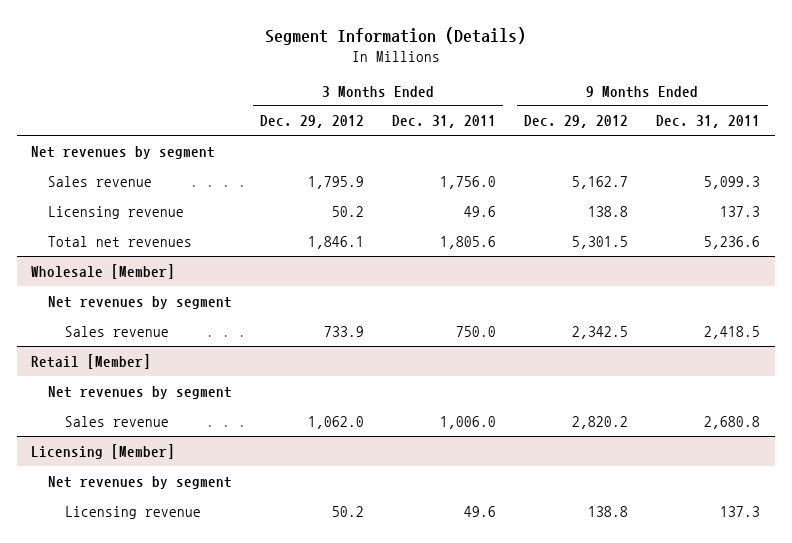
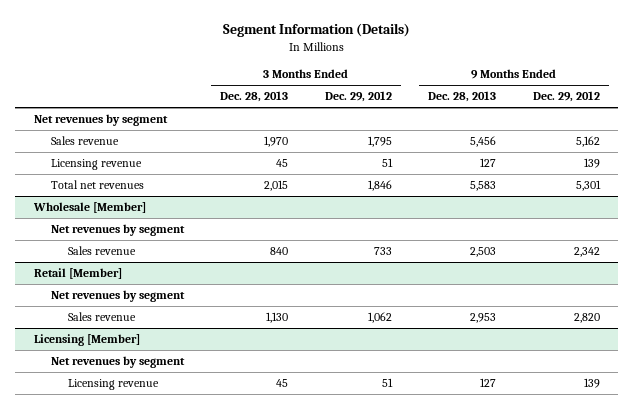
[392,115,497,129] Dec. 31, 2011 -> none
[656,115,761,129] Dec. 31, 2011 -> none
none -> [220,91,289,103] Dec. 28, 2013
none -> [428,91,497,103] Dec. 28, 2013
[308,175,365,189] 1,795.9 -> [367,136,392,148] 1,795
[572,175,629,189] 5,162.7 -> [575,136,600,148] 5,162
[332,205,365,217] 50.2 -> [381,158,393,168] 51
[588,205,629,217] 138.8 -> [583,158,600,169] 139
[308,235,365,249] 1,846.1 -> [367,180,392,192] 1,846
[572,235,629,249] 5,301.5 -> [575,180,601,192] 5,301
[324,325,365,337] 733.9 -> [373,247,392,256] 733
[572,325,629,339] 2,342.5 -> [573,247,600,258] 2,342
[308,415,365,429] 1,062.0 -> [367,312,392,324] 1,062
[572,415,629,429] 2,820.2 -> [573,313,600,324] 2,820
[332,505,365,517] 50.2 -> [381,378,393,388] 51
[588,505,629,517] 138.8 -> [583,378,600,389] 139

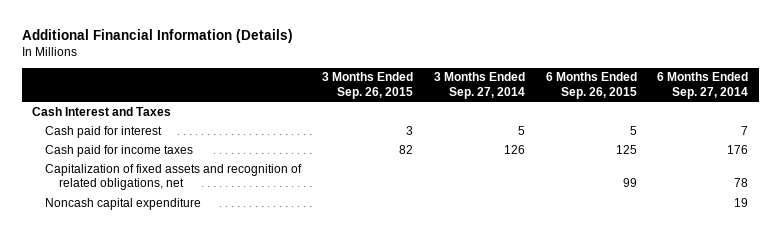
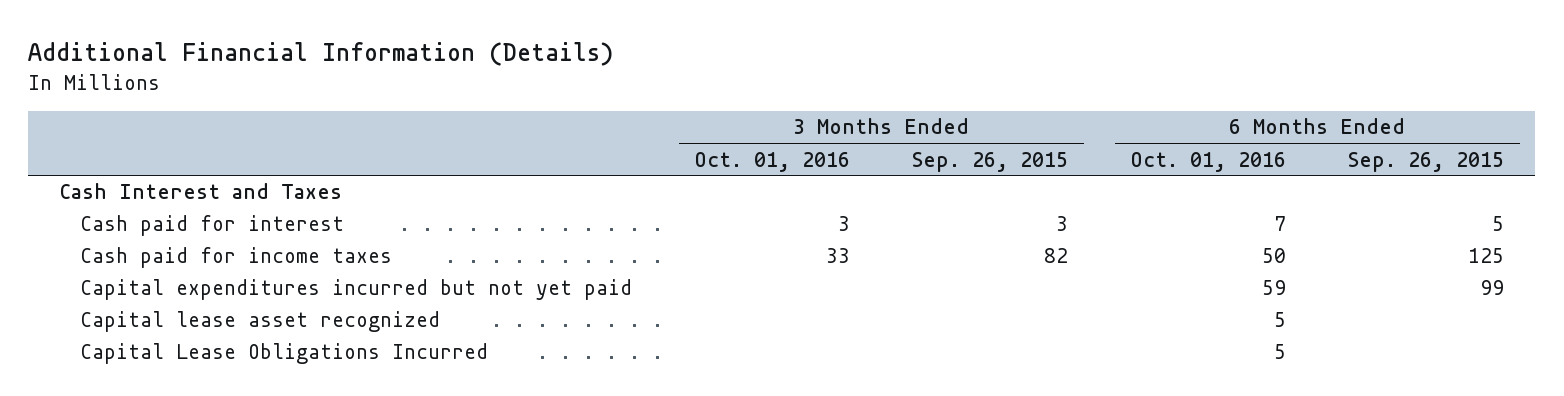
[433,72,525,100] 3 Months Ended Sep. 27, 2014 -> none
[657,72,749,100] 6 Months Ended Sep. 27, 2014 -> none
none -> [694,151,851,172] Oct. 01, 2016
none -> [1130,151,1287,172] Oct. 01, 2016
[45,197,202,210] Noncash capital expenditure -> none
[45,163,303,191] Capitalization of fixed assets and recognition of related obligations, net -> [80,279,633,301] Capital expenditures incurred but not yet paid
none -> [80,311,441,333] Capital lease asset recognized
none -> [80,343,489,365] Capital Lease Obligations Incurred

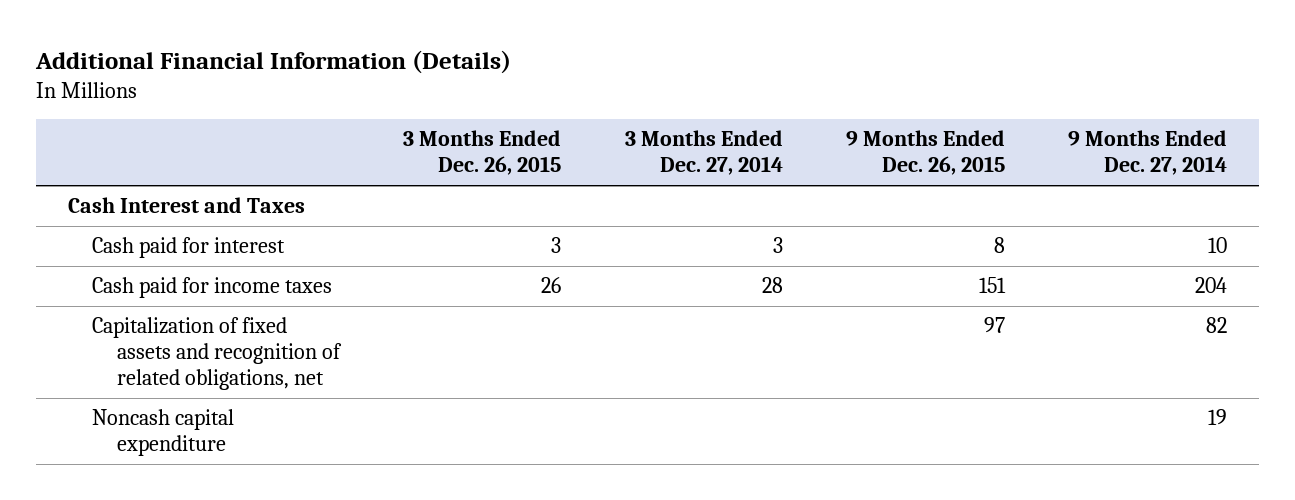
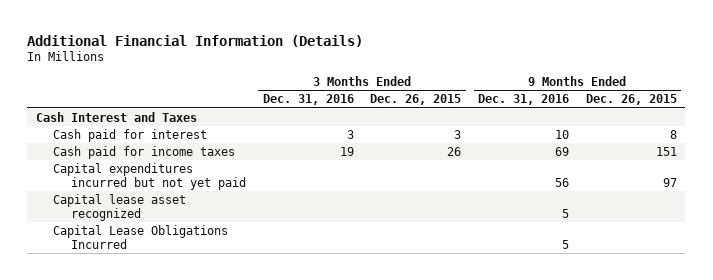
[624,130,783,176] 3 Months Ended Dec. 27, 2014 -> none
[1068,130,1228,176] 9 Months Ended Dec. 27, 2014 -> none
none -> [262,94,354,106] Dec. 31, 2016
none -> [478,94,570,106] Dec. 31, 2016
[92,409,235,457] Noncash capital expenditure -> none
[92,317,343,391] Capitalization of fixed assets and recognition of related obligations, net -> [53,162,246,190] Capital expenditures incurred but not yet paid
none -> [53,193,187,221] Capital lease asset recognized
none -> [53,224,229,249] Capital Lease Obligations Incurred

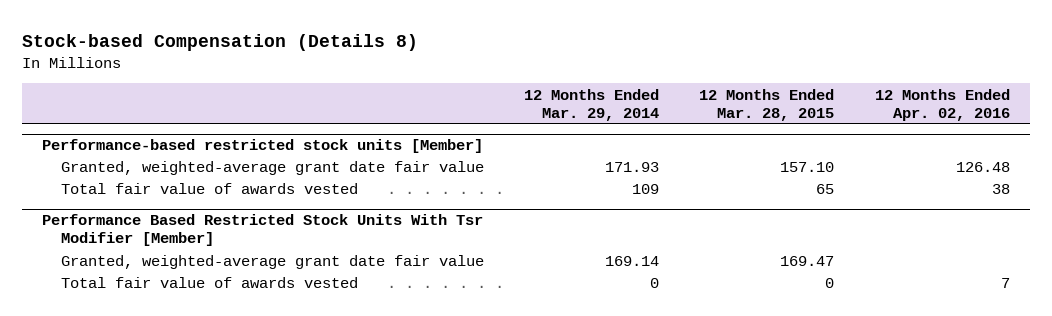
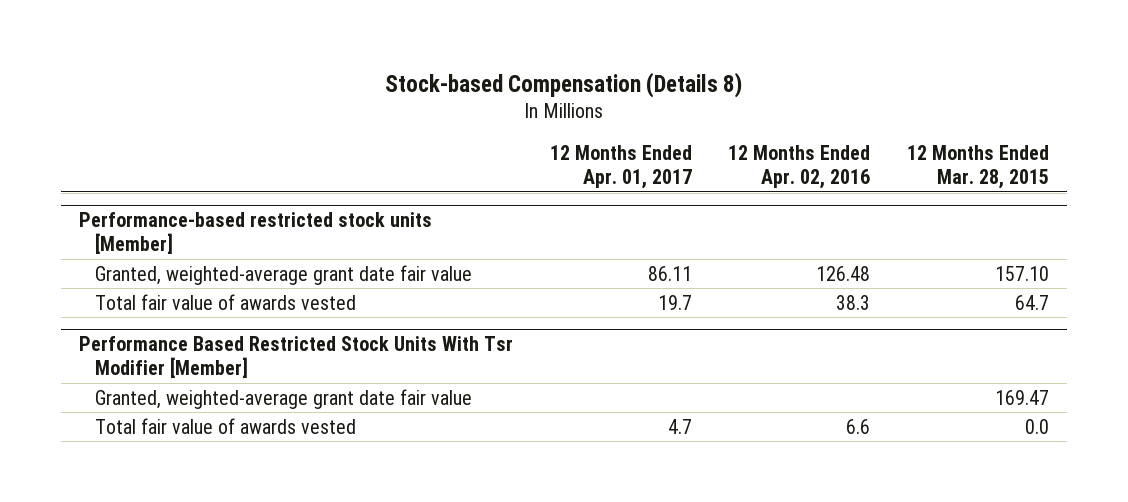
[524,88,660,121] 12 Months Ended Mar. 29, 2014 -> none
none -> [549,145,692,190] 12 Months Ended Apr. 01, 2017
[816,184,835,195] 65 -> [1014,294,1049,310] 64.7
[991,184,1010,195] 38 -> [836,294,871,310] 38.3
[825,278,835,289] 0 -> [1024,418,1049,434] 0.0
[1000,278,1010,289] 7 -> [846,418,871,434] 6.6

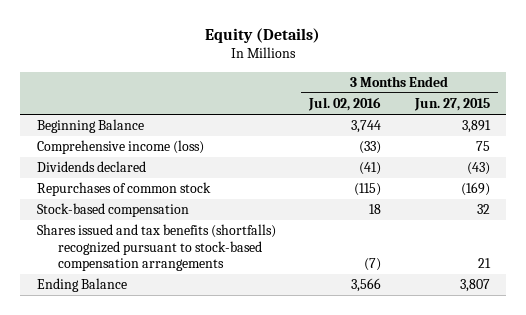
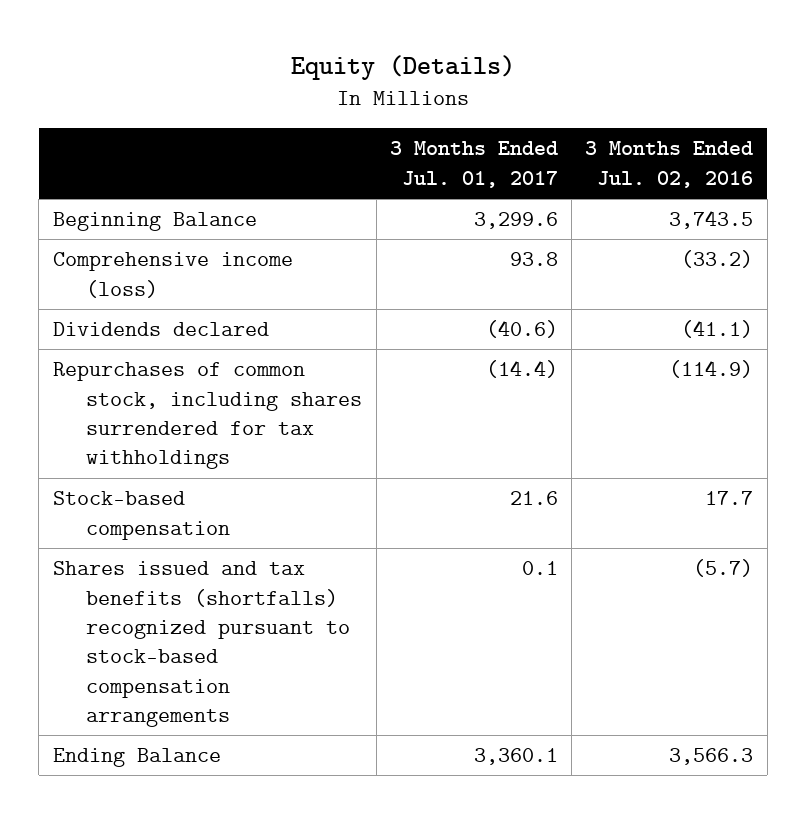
[413,98,490,112] Jun. 27, 2015 -> none
none -> [389,141,558,188] 3 Months Ended Jul. 01, 2017
[351,120,382,134] 3,744 -> [669,210,754,230] 3,743.5
[359,141,382,155] (33) -> [681,250,754,269] (33.2)
[359,162,382,176] (41) -> [681,320,754,339] (41.1)
[36,182,211,197] Repurchases of common stock -> [52,362,363,470] Repurchases of common stock, including shares surrendered for tax withholdings
[354,183,382,197] (115) -> [669,360,754,379] (114.9)
[369,204,382,215] 18 -> [705,491,754,506] 17.7
[364,258,382,272] (7) -> [693,559,754,578] (5.7)
[351,278,382,293] 3,566 -> [669,748,754,766] 3,566.3

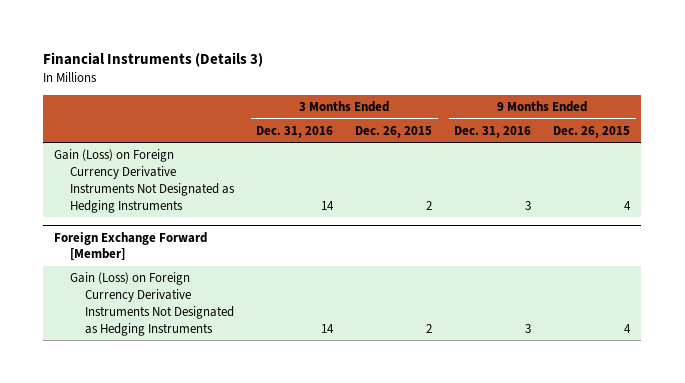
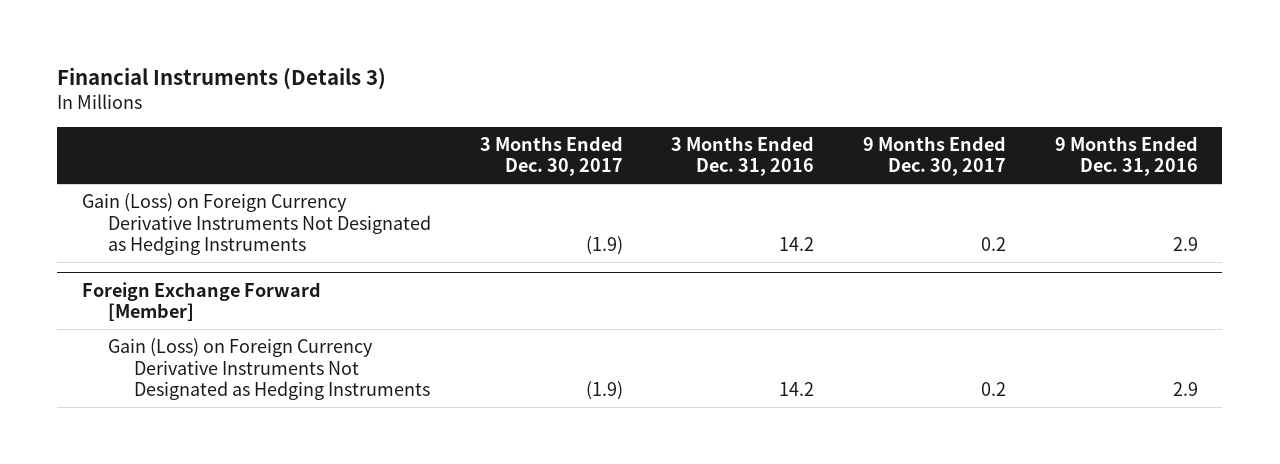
[355,125,433,138] Dec. 26, 2015 -> none
[553,125,631,138] Dec. 26, 2015 -> none
none -> [479,135,623,177] 3 Months Ended Dec. 30, 2017
none -> [863,135,1007,177] 9 Months Ended Dec. 30, 2017
[321,200,335,210] 14 -> [779,237,815,252] 14.2
[525,200,532,210] 3 -> [1172,237,1198,252] 2.9
[321,323,335,333] 14 -> [779,382,815,397] 14.2
[525,323,532,333] 3 -> [1172,382,1198,397] 2.9

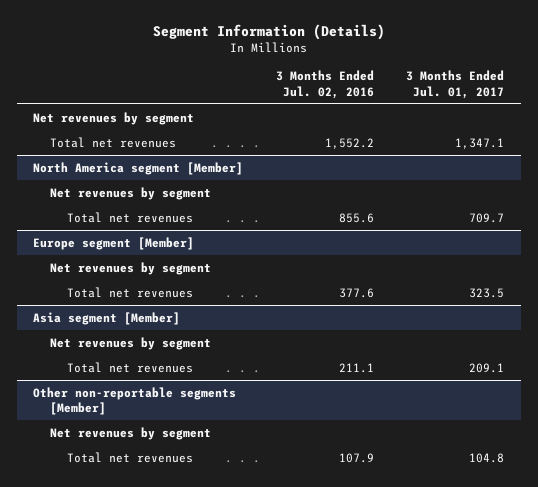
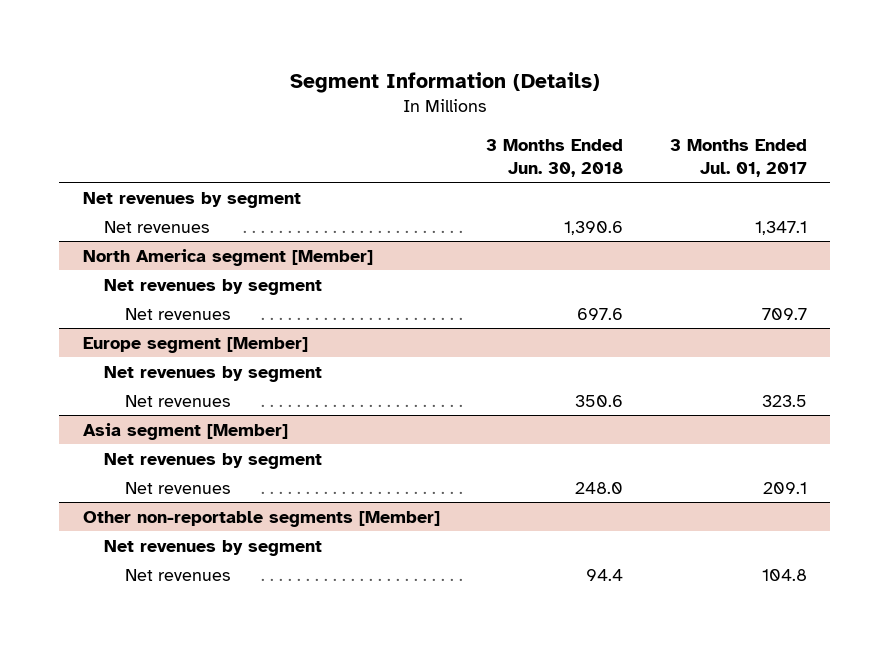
[275,70,374,99] 3 Months Ended Jul. 02, 2016 -> none
none -> [486,139,624,177] 3 Months Ended Jun. 30, 2018
[50,136,177,148] Total net revenues -> [104,220,210,233] Net revenues
[67,211,194,223] Total net revenues -> [125,307,231,320] Net revenues
[67,286,194,298] Total net revenues -> [125,394,231,407] Net revenues
[67,361,194,373] Total net revenues -> [125,481,231,494] Net revenues
[67,451,194,463] Total net revenues -> [125,568,231,581] Net revenues

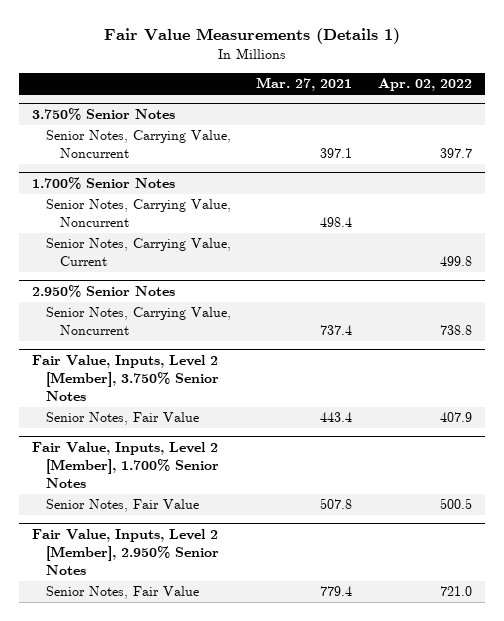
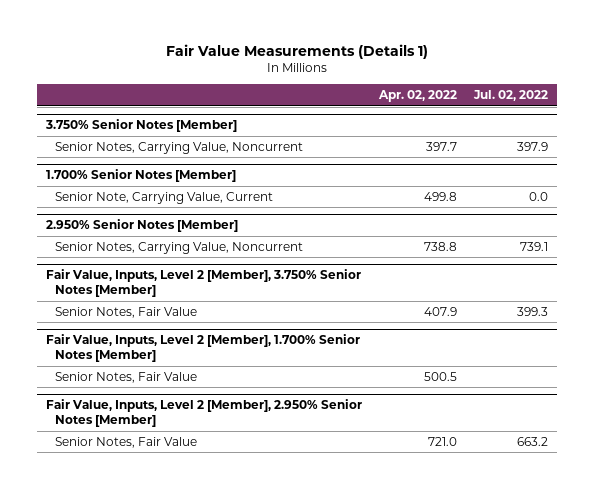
[256,77,353,92] Mar. 27, 2021 -> none
none -> [473,89,549,101] Jul. 02, 2022
[31,108,175,121] 3.750% Senior Notes -> [44,119,237,133] 3.750% Senior Notes [Member]
[45,199,231,228] Senior Notes, Carrying Value, Noncurrent -> none
[31,177,175,190] 1.700% Senior Notes -> [45,169,236,183] 1.700% Senior Notes [Member]
[45,238,231,267] Senior Notes, Carrying Value, Current -> [55,191,274,204] Senior Note, Carrying Value, Current
[31,285,175,298] 2.950% Senior Notes -> [45,219,238,233] 2.950% Senior Notes [Member]
[31,355,219,401] Fair Value, Inputs, Level 2 [Member], 3.750% Senior Notes -> [45,269,361,298] Fair Value, Inputs, Level 2 [Member], 3.750% Senior Notes [Member]
[31,442,219,488] Fair Value, Inputs, Level 2 [Member], 1.700% Senior Notes -> [45,334,360,363] Fair Value, Inputs, Level 2 [Member], 1.700% Senior Notes [Member]
[31,529,219,575] Fair Value, Inputs, Level 2 [Member], 2.950% Senior Notes -> [45,399,362,428] Fair Value, Inputs, Level 2 [Member], 2.950% Senior Notes [Member]

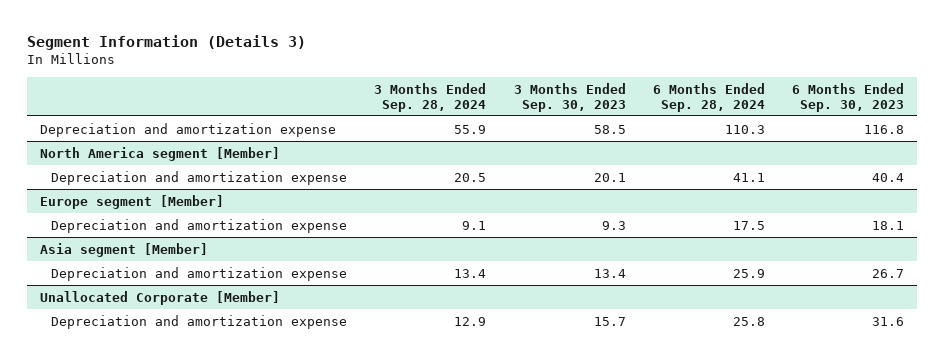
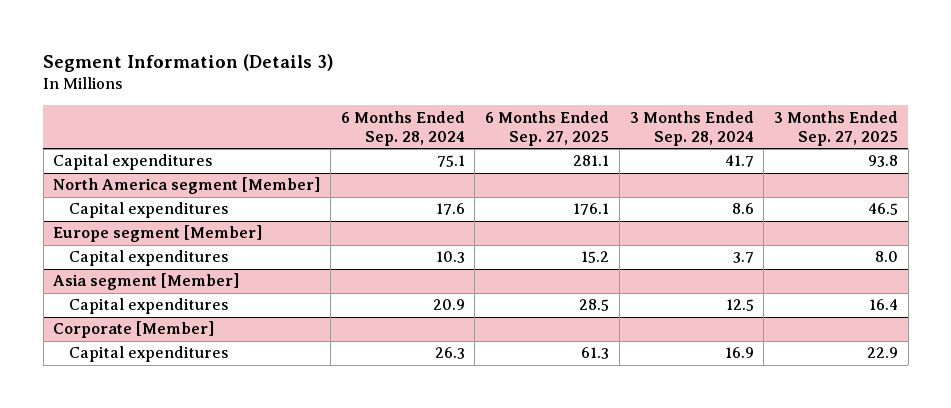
[513,82,626,112] 3 Months Ended Sep. 30, 2023 -> none
[791,82,904,112] 6 Months Ended Sep. 30, 2023 -> none
none -> [485,110,610,146] 6 Months Ended Sep. 27, 2025
none -> [773,110,898,146] 3 Months Ended Sep. 27, 2025
[40,122,337,137] Depreciation and amortization expense -> none
none -> [53,154,213,171] Capital expenditures
[51,170,348,185] Depreciation and amortization expense -> none
none -> [69,202,229,219] Capital expenditures
[51,218,348,233] Depreciation and amortization expense -> none
none -> [69,250,229,267] Capital expenditures
[51,266,348,281] Depreciation and amortization expense -> none
[51,314,348,329] Depreciation and amortization expense -> none
none -> [69,298,229,315] Capital expenditures
[40,290,281,305] Unallocated Corporate [Member] -> [53,321,215,339] Corporate [Member]
none -> [69,346,229,363] Capital expenditures

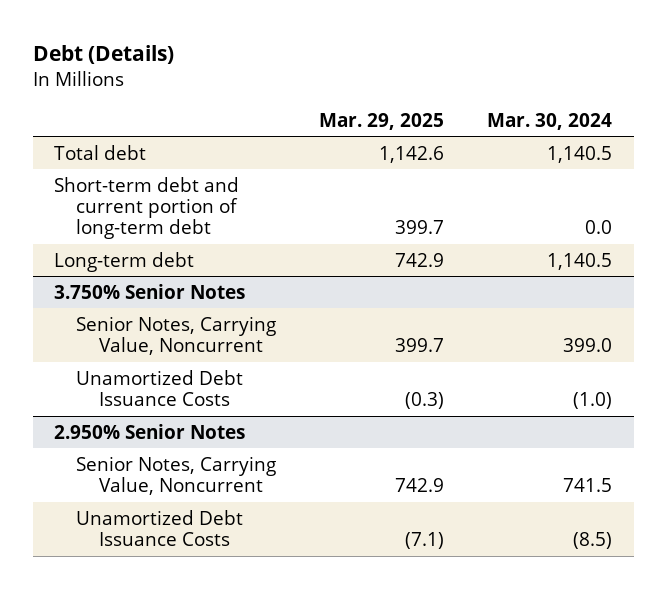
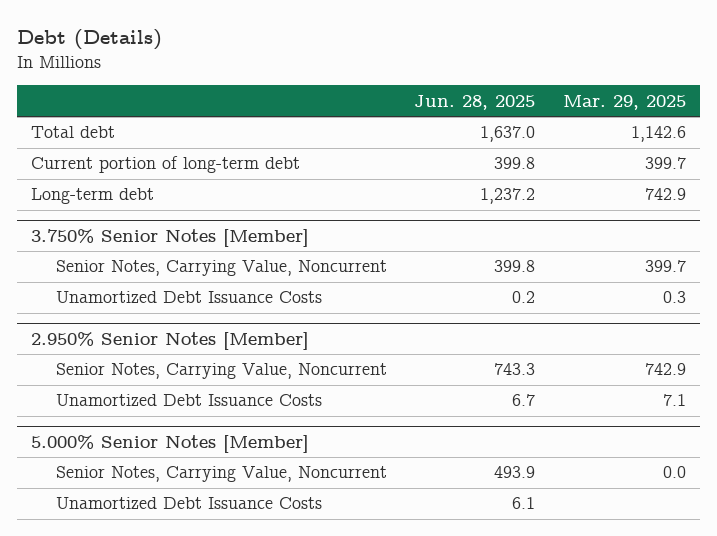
[487,112,613,130] Mar. 30, 2024 -> none
none -> [414,94,536,110] Jun. 28, 2025
[54,176,240,240] Short-term debt and current portion of long-term debt -> [30,156,300,174] Current portion of long-term debt
[54,283,246,299] 3.750% Senior Notes -> [30,229,309,248] 3.750% Senior Notes [Member]
[405,391,445,409] (0.3) -> [663,291,687,304] 0.3
[54,423,246,439] 2.950% Senior Notes -> [30,332,309,351] 2.950% Senior Notes [Member]
[405,531,445,549] (7.1) -> [663,394,687,407] 7.1
none -> [30,435,309,454] 5.000% Senior Notes [Member]
none -> [55,466,387,483] Senior Notes, Carrying Value, Noncurrent
none -> [55,497,322,510] Unamortized Debt Issuance Costs

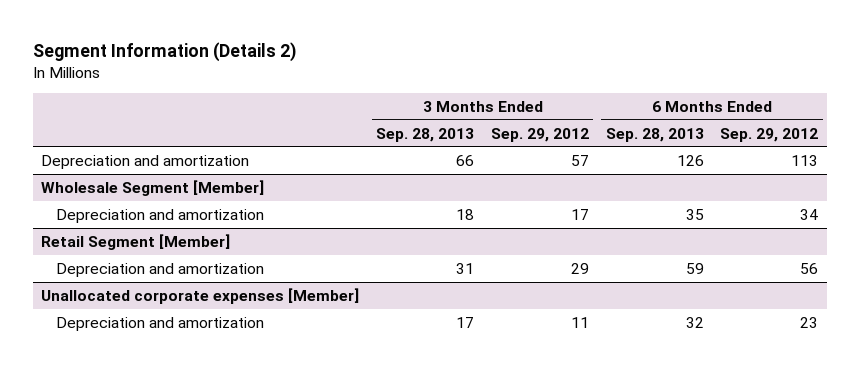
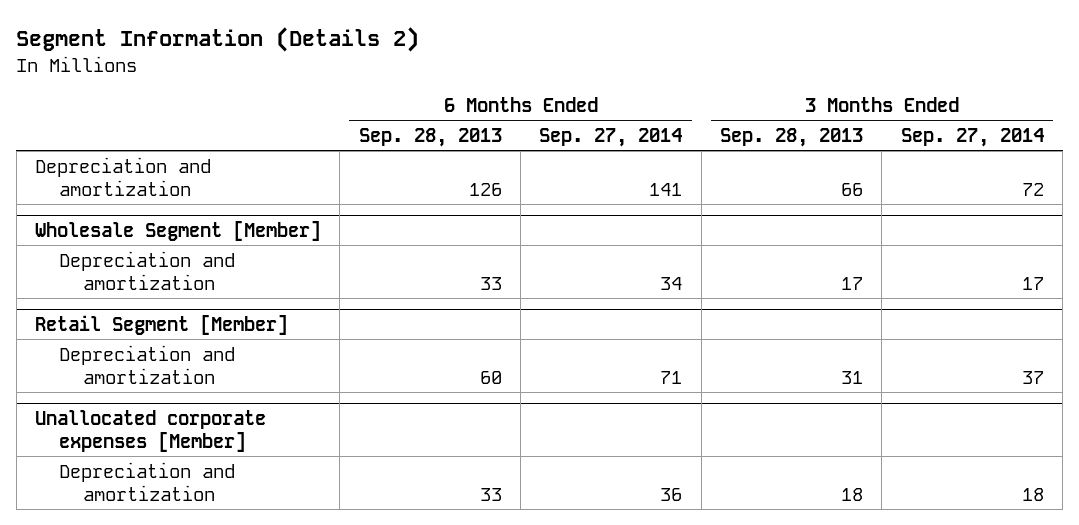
[490,127,589,142] Sep. 29, 2012 -> none
[720,127,819,142] Sep. 29, 2012 -> none
none -> [539,128,683,148] Sep. 27, 2014
none -> [900,128,1044,148] Sep. 27, 2014
[456,208,475,220] 18 -> [841,276,864,290] 17
[685,208,704,220] 35 -> [479,276,502,290] 33
[685,262,704,274] 59 -> [479,370,502,384] 60
[456,316,475,328] 17 -> [841,487,864,501] 18
[685,316,704,328] 32 -> [479,487,502,501] 33

